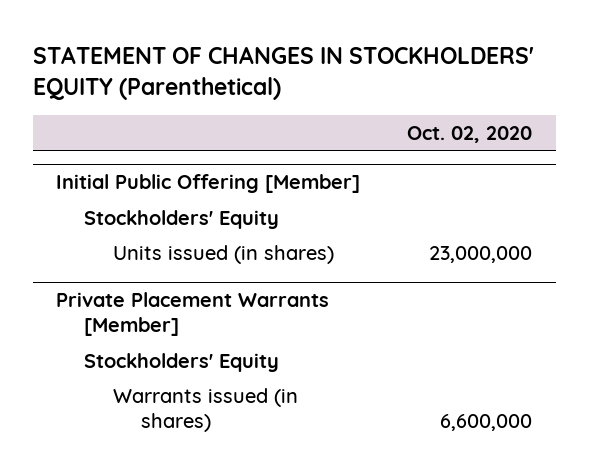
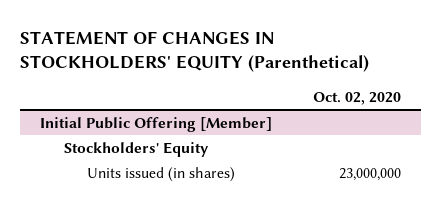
[56,292,330,337] Private Placement Warrants [Member] -> none
[84,352,280,372] Stockholders' Equity -> none
[112,387,298,432] Warrants issued (in shares) -> none

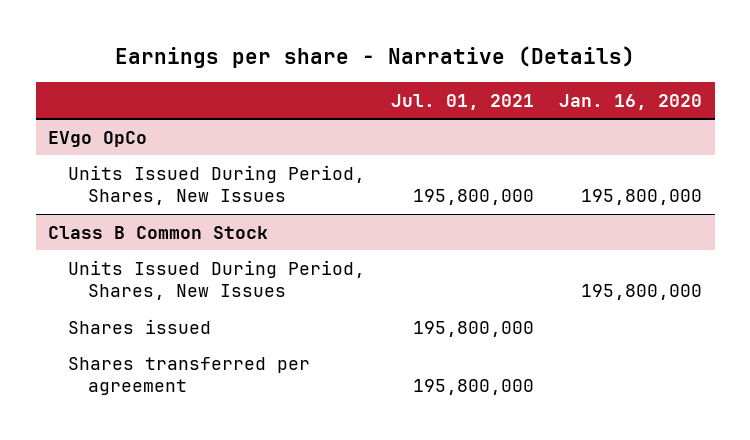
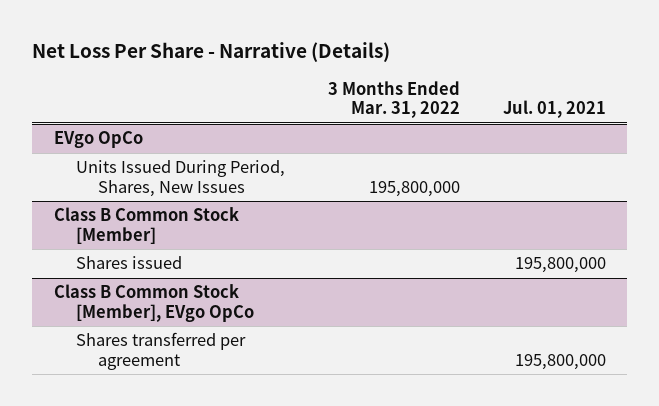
[115,45,636,68] Earnings per share - Narrative (Details) -> [32,41,391,62] Net Loss Per Share - Narrative (Details)
[559,93,703,110] Jan. 16, 2020 -> none
none -> [327,80,460,119] 3 Months Ended Mar. 31, 2022
[68,164,366,206] Units Issued During Period, Shares, New Issues -> none
[48,225,269,239] Class B Common Stock -> none
none -> [53,207,239,244] Class B Common Stock [Member]
none -> [53,284,254,322] Class B Common Stock [Member], EVgo OpCo

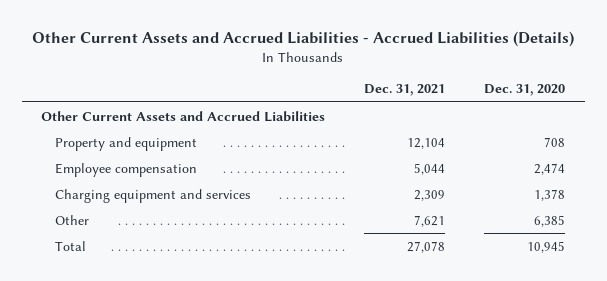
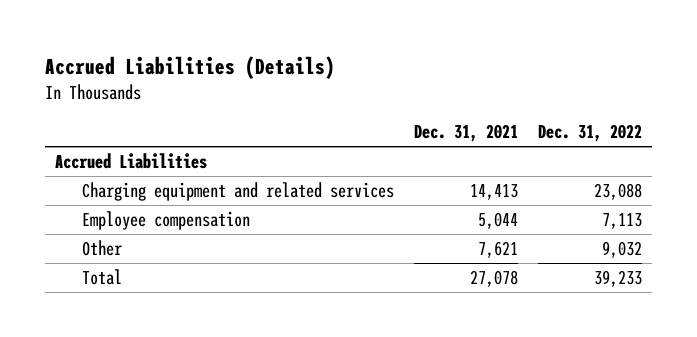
[32,31,575,48] Other Current Assets and Accrued Liabilities - Accrued Liabilities (Details) -> [44,55,335,79] Accrued Liabilities (Details)
[484,84,566,97] Dec. 31, 2020 -> none
none -> [538,124,643,143] Dec. 31, 2022
[41,110,326,122] Other Current Assets and Accrued Liabilities -> none
[54,136,197,151] Property and equipment -> none
none -> [54,153,207,170] Accrued Liabilities
none -> [81,182,394,202] Charging equipment and related services
[54,188,251,203] Charging equipment and services -> none

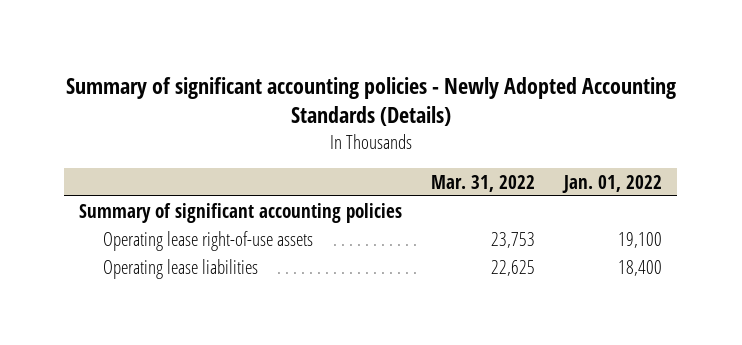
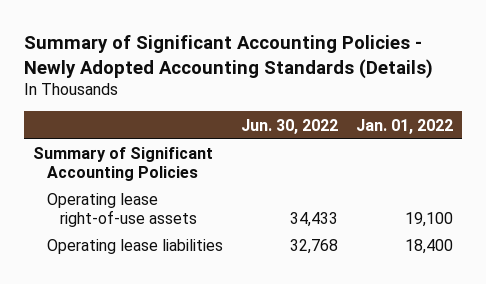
[65,76,676,127] Summary of significant accounting policies - Newly Adopted Accounting Standards (Details) -> [24,35,434,79] Summary of Significant Accounting Policies - Newly Adopted Accounting Standards (Details)
[431,174,536,192] Mar. 31, 2022 -> none
none -> [240,118,338,134] Jun. 30, 2022
[79,202,403,223] Summary of significant accounting policies -> [33,147,214,181] Summary of Significant Accounting Policies

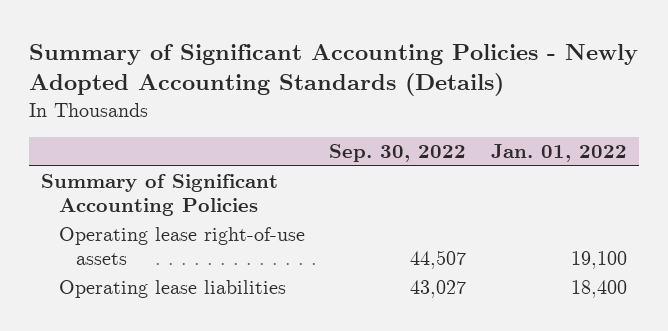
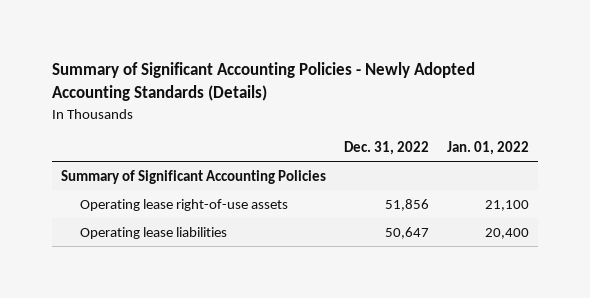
[329,143,467,162] Sep. 30, 2022 -> none
none -> [344,141,430,156] Dec. 31, 2022
[570,250,627,269] 19,100 -> [485,199,530,211] 21,100
[570,280,627,299] 18,400 -> [485,227,530,239] 20,400

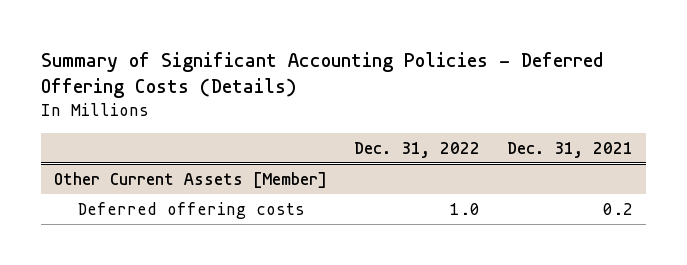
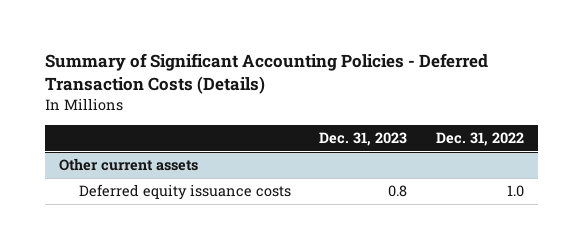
[40,51,603,99] Summary of Significant Accounting Policies - Deferred Offering Costs (Details) -> [44,53,488,95] Summary of Significant Accounting Policies - Deferred Transaction Costs (Details)
[506,141,633,158] Dec. 31, 2021 -> none
none -> [319,132,408,147] Dec. 31, 2023
[54,171,328,188] Other Current Assets [Member] -> [58,158,198,172] Other current assets
[78,201,306,219] Deferred offering costs -> [78,184,291,201] Deferred equity issuance costs

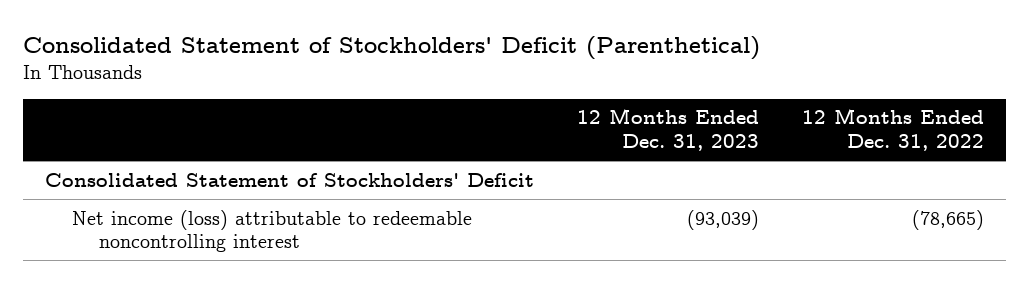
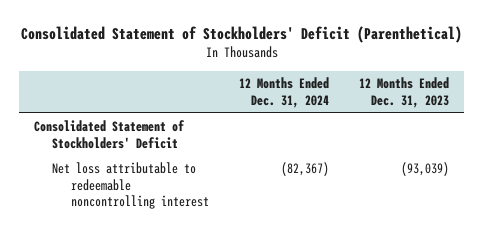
[802,108,985,151] 12 Months Ended Dec. 31, 2022 -> none
none -> [238,77,329,108] 12 Months Ended Dec. 31, 2024
[71,209,472,253] Net income (loss) attributable to redeemable noncontrolling interest -> [52,162,209,210] Net loss attributable to redeemable noncontrolling interest

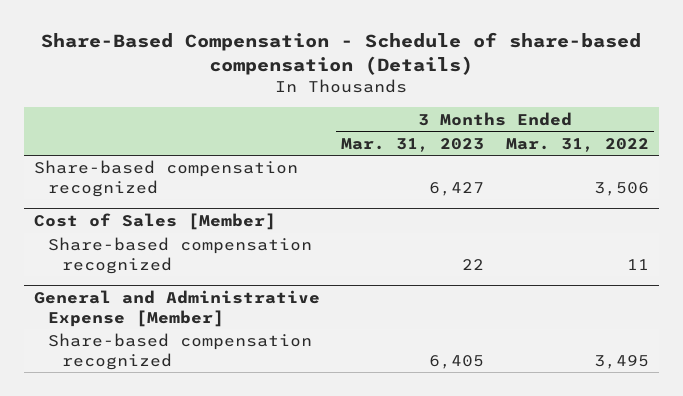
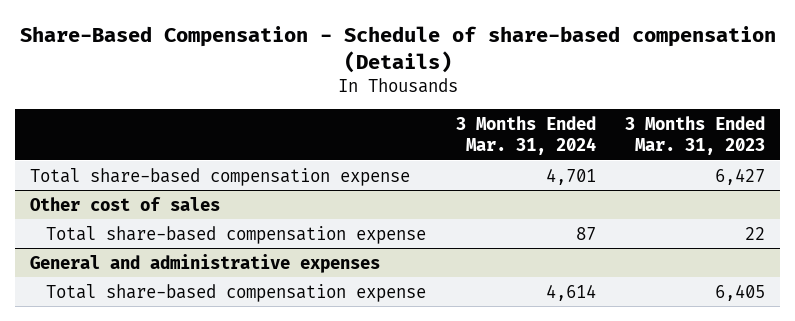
[505,137,649,152] Mar. 31, 2022 -> none
none -> [455,115,596,156] 3 Months Ended Mar. 31, 2024
[34,160,299,197] Share-based compensation recognized -> [29,167,410,186] Total share-based compensation expense
[34,213,277,231] Cost of Sales [Member] -> [29,196,220,211] Other cost of sales
[48,237,313,274] Share-based compensation recognized -> [46,225,427,244] Total share-based compensation expense
[34,290,321,327] General and Administrative Expense [Member] -> [29,253,380,273] General and administrative expenses
[48,333,313,370] Share-based compensation recognized -> [46,283,427,302] Total share-based compensation expense

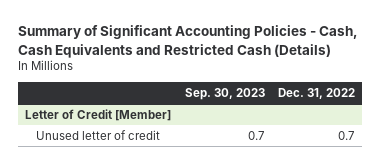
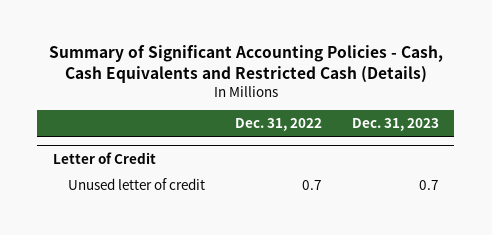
[184,88,265,101] Sep. 30, 2023 -> none
none -> [352,118,440,132] Dec. 31, 2023
[25,108,172,121] Letter of Credit [Member] -> [52,151,156,164] Letter of Credit

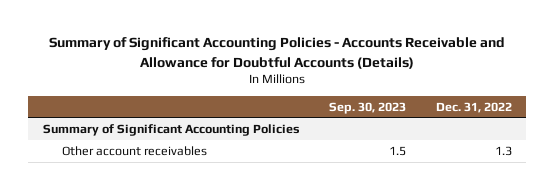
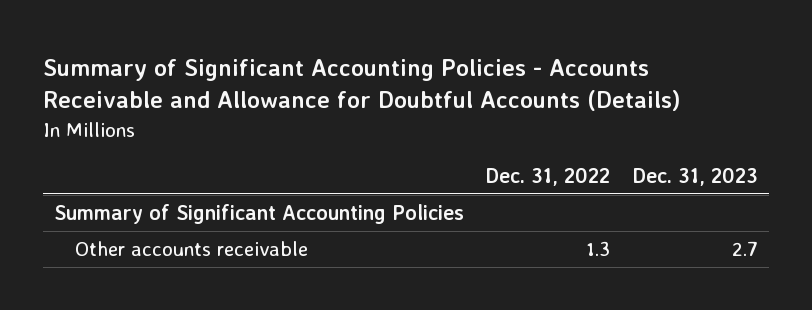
[329,101,407,114] Sep. 30, 2023 -> none
none -> [632,166,758,186] Dec. 31, 2023
[62,145,208,156] Other account receivables -> [74,241,308,257] Other accounts receivable

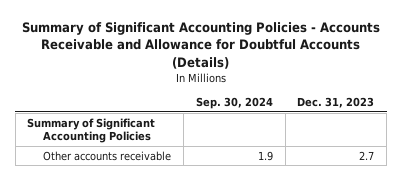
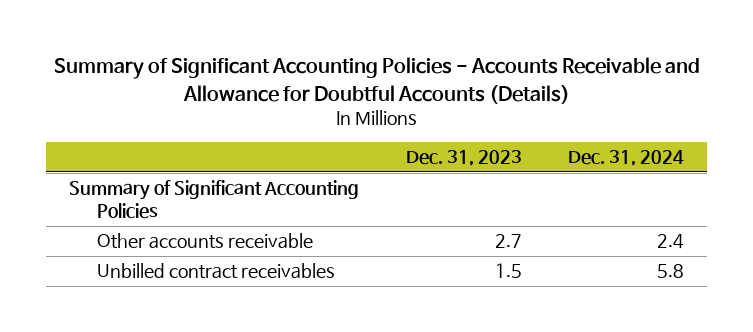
[195,97,273,110] Sep. 30, 2024 -> none
none -> [568,150,685,167] Dec. 31, 2024
none -> [96,263,335,280] Unbilled contract receivables

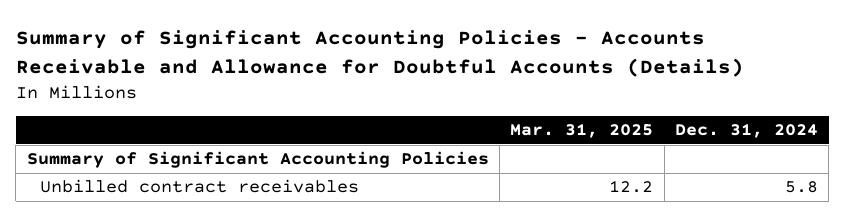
[405,150,522,167] Dec. 31, 2023 -> none
none -> [510,123,654,139] Mar. 31, 2025
[96,233,313,250] Other accounts receivable -> none

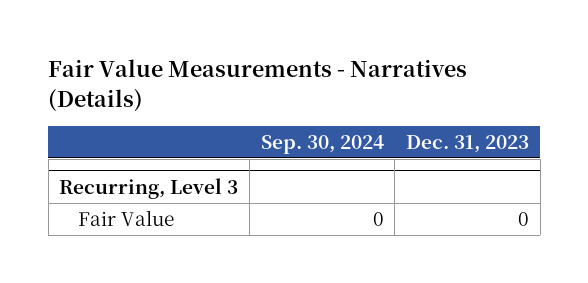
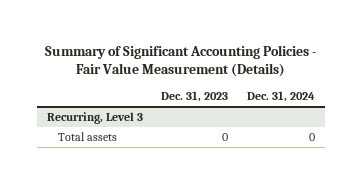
[48,59,468,112] Fair Value Measurements - Narratives (Details) -> [44,44,316,77] Summary of Significant Accounting Policies - Fair Value Measurement (Details)
[260,134,384,154] Sep. 30, 2024 -> none
none -> [247,90,316,102] Dec. 31, 2024
[77,209,174,226] Fair Value -> [58,132,118,142] Total assets

